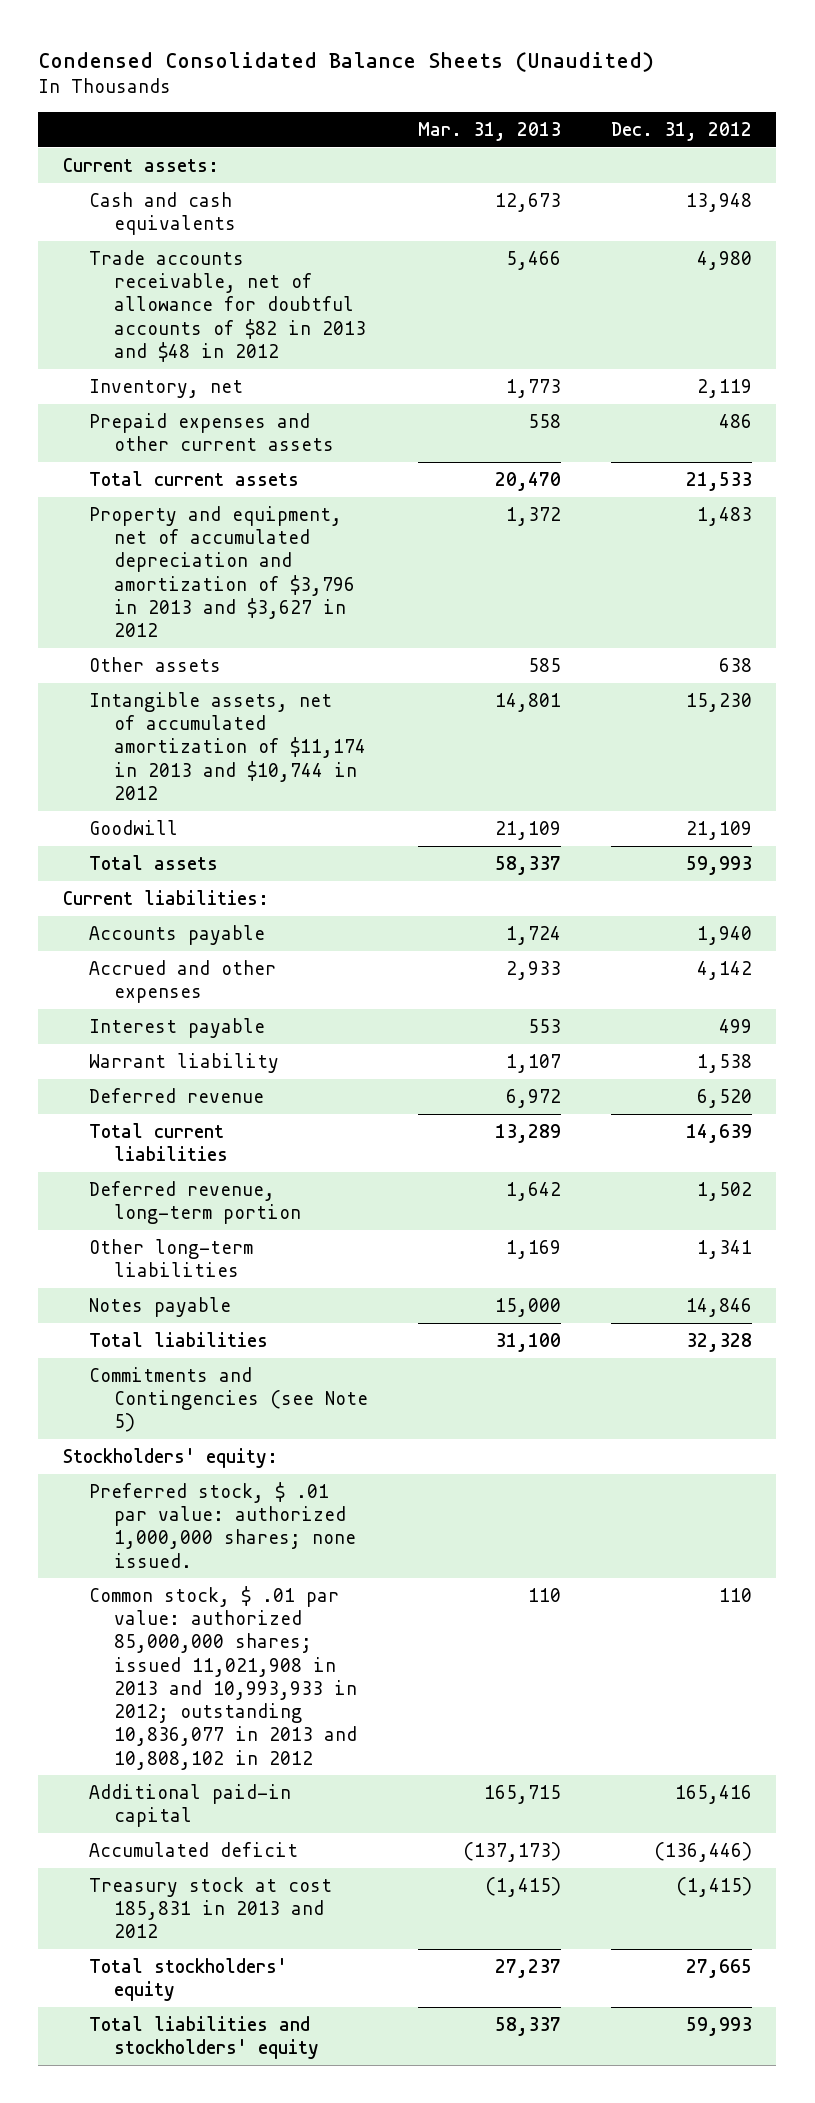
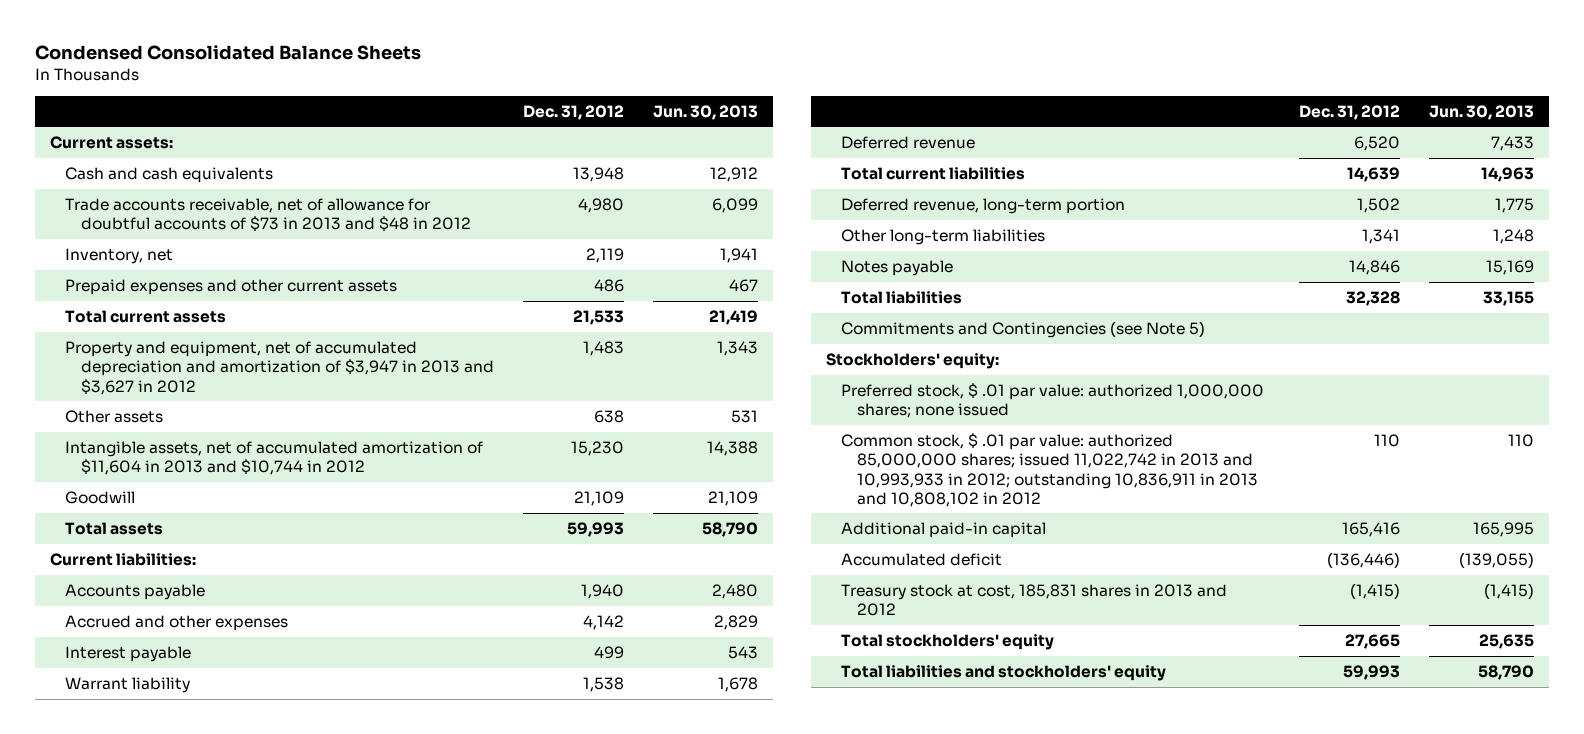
[38,51,655,72] Condensed Consolidated Balance Sheets (Unaudited) -> [35,45,422,61] Condensed Consolidated Balance Sheets
[417,121,561,141] Mar. 31, 2013 -> none
none -> [652,104,758,120] Jun. 30, 2013
[88,249,367,362] Trade accounts receivable, net of allowance for doubtful accounts of $82 in 2013 and $48 in 2012 -> [65,197,471,232] Trade accounts receivable, net of allowance for doubtful accounts of $73 in 2013 and $48 in 2012
[88,505,356,638] Property and equipment, net of accumulated depreciation and amortization of $3,796 in 2013 and $3,627 in 2012 -> [65,340,494,395] Property and equipment, net of accumulated depreciation and amortization of $3,947 in 2013 and $3,627 in 2012
[88,691,367,800] Intangible assets, net of accumulated amortization of $11,174 in 2013 and $10,744 in 2012 -> [65,440,484,476] Intangible assets, net of accumulated amortization of $11,604 in 2013 and $10,744 in 2012
[88,1481,357,1568] Preferred stock, $ .01 par value: authorized 1,000,000 shares; none issued. -> [841,382,1265,419] Preferred stock, $ .01 par value: authorized 1,000,000 shares; none issued
[88,1585,358,1770] Common stock, $ .01 par value: authorized 85,000,000 shares; issued 11,021,908 in 2013 and 10,993,933 in 2012; outstanding 10,836,077 in 2013 and 10,808,102 in 2012 -> [841,432,1258,507] Common stock, $ .01 par value: authorized 85,000,000 shares; issued 11,022,742 in 2013 and 10,993,933 in 2012; outstanding 10,836,911 in 2013 and 10,808,102 in 2012
[88,1876,332,1939] Treasury stock at cost 185,831 in 2013 and 2012 -> [841,583,1228,617] Treasury stock at cost, 185,831 shares in 2013 and 2012

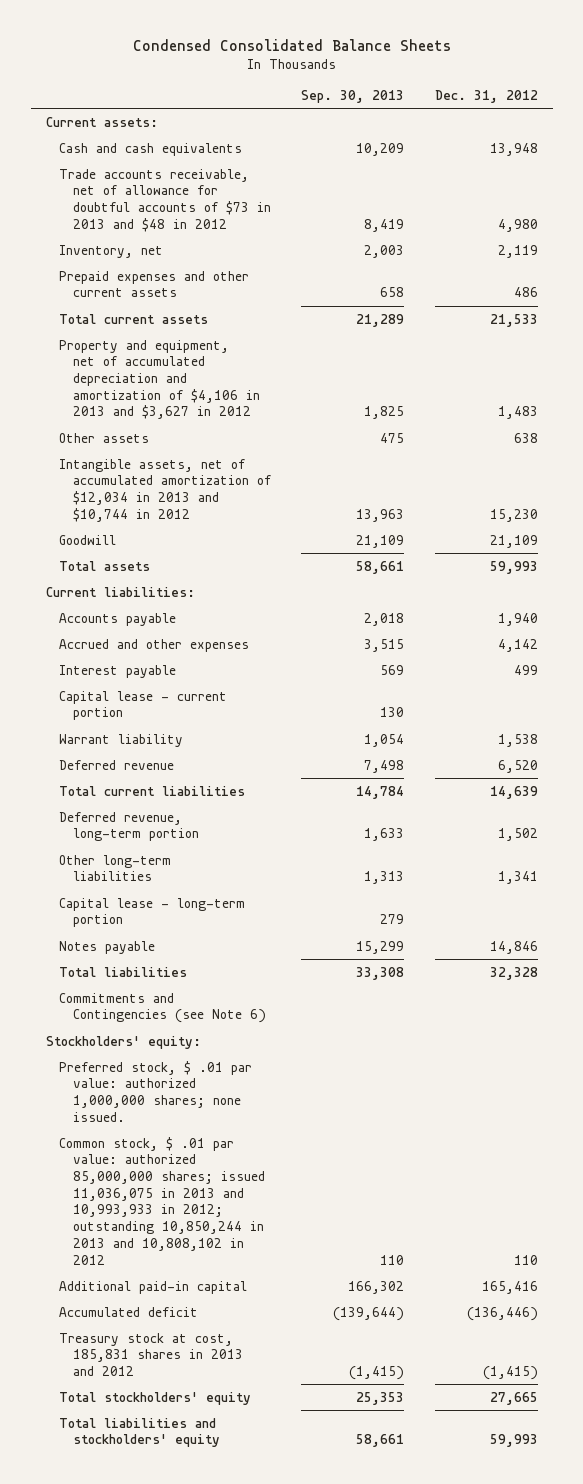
[652,104,758,120] Jun. 30, 2013 -> none
none -> [301,90,405,104] Sep. 30, 2013
[65,340,494,395] Property and equipment, net of accumulated depreciation and amortization of $3,947 in 2013 and $3,627 in 2012 -> [59,339,260,420] Property and equipment, net of accumulated depreciation and amortization of $4,106 in 2013 and $3,627 in 2012
[65,440,484,476] Intangible assets, net of accumulated amortization of $11,604 in 2013 and $10,744 in 2012 -> [59,458,271,522] Intangible assets, net of accumulated amortization of $12,034 in 2013 and $10,744 in 2012
none -> [59,690,228,721] Capital lease - current portion
none -> [59,897,246,928] Capital lease - long-term portion
[841,320,1206,338] Commitments and Contingencies (see Note 5) -> [59,992,266,1024] Commitments and Contingencies (see Note 6)
[841,382,1265,419] Preferred stock, $ .01 par value: authorized 1,000,000 shares; none issued -> [59,1060,253,1122] Preferred stock, $ .01 par value: authorized 1,000,000 shares; none issued.
[841,432,1258,507] Common stock, $ .01 par value: authorized 85,000,000 shares; issued 11,022,742 in 2013 and 10,993,933 in 2012; outstanding 10,836,911 in 2013 and 10,808,102 in 2012 -> [59,1136,265,1265] Common stock, $ .01 par value: authorized 85,000,000 shares; issued 11,036,075 in 2013 and 10,993,933 in 2012; outstanding 10,850,244 in 2013 and 10,808,102 in 2012

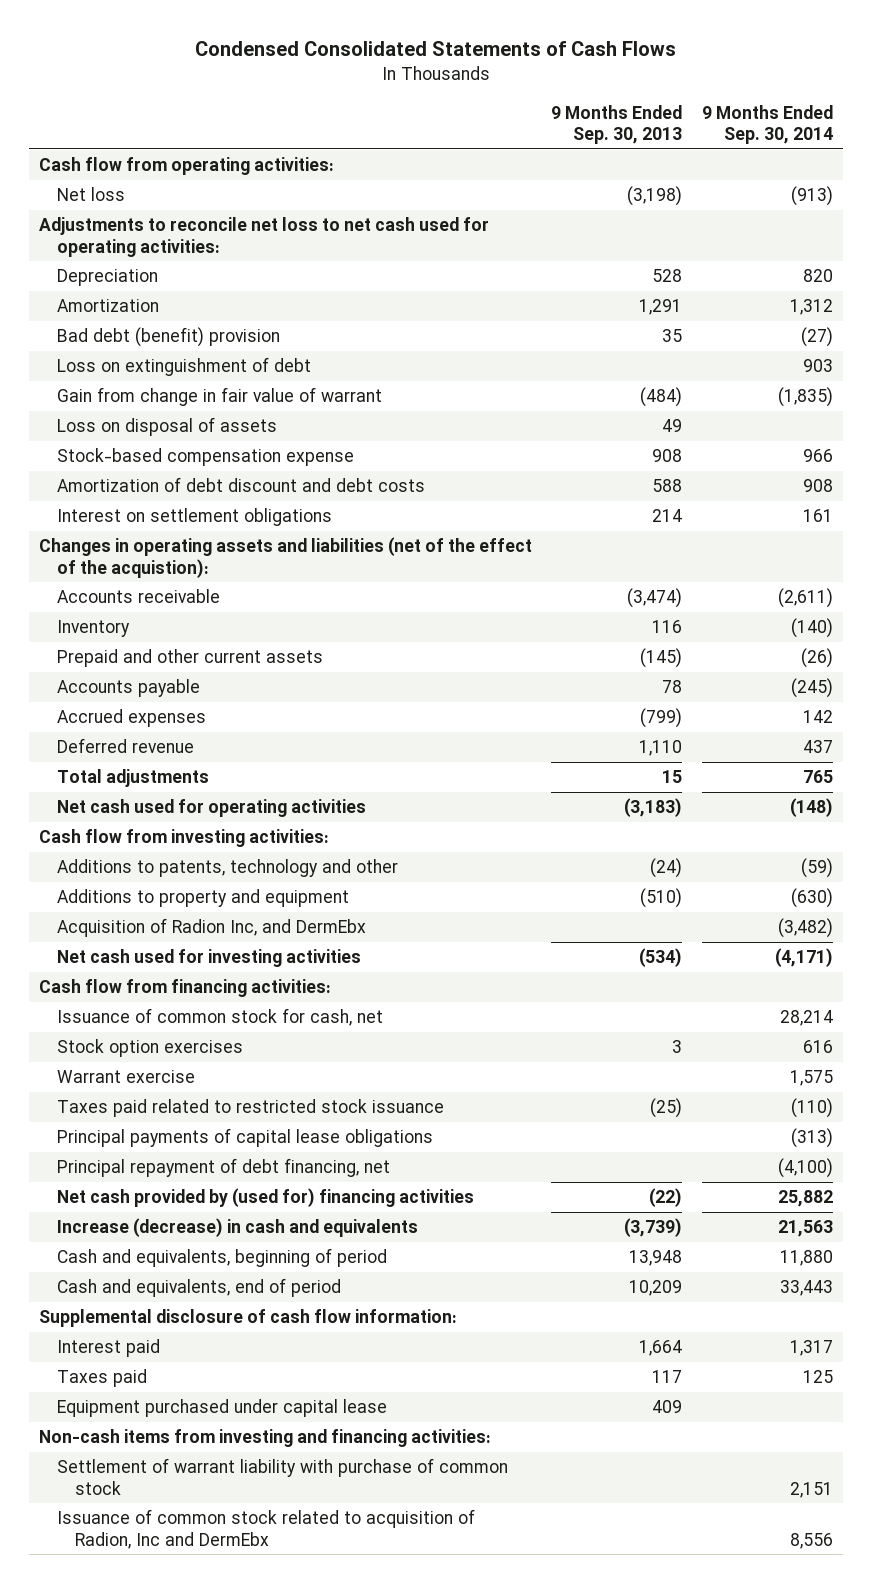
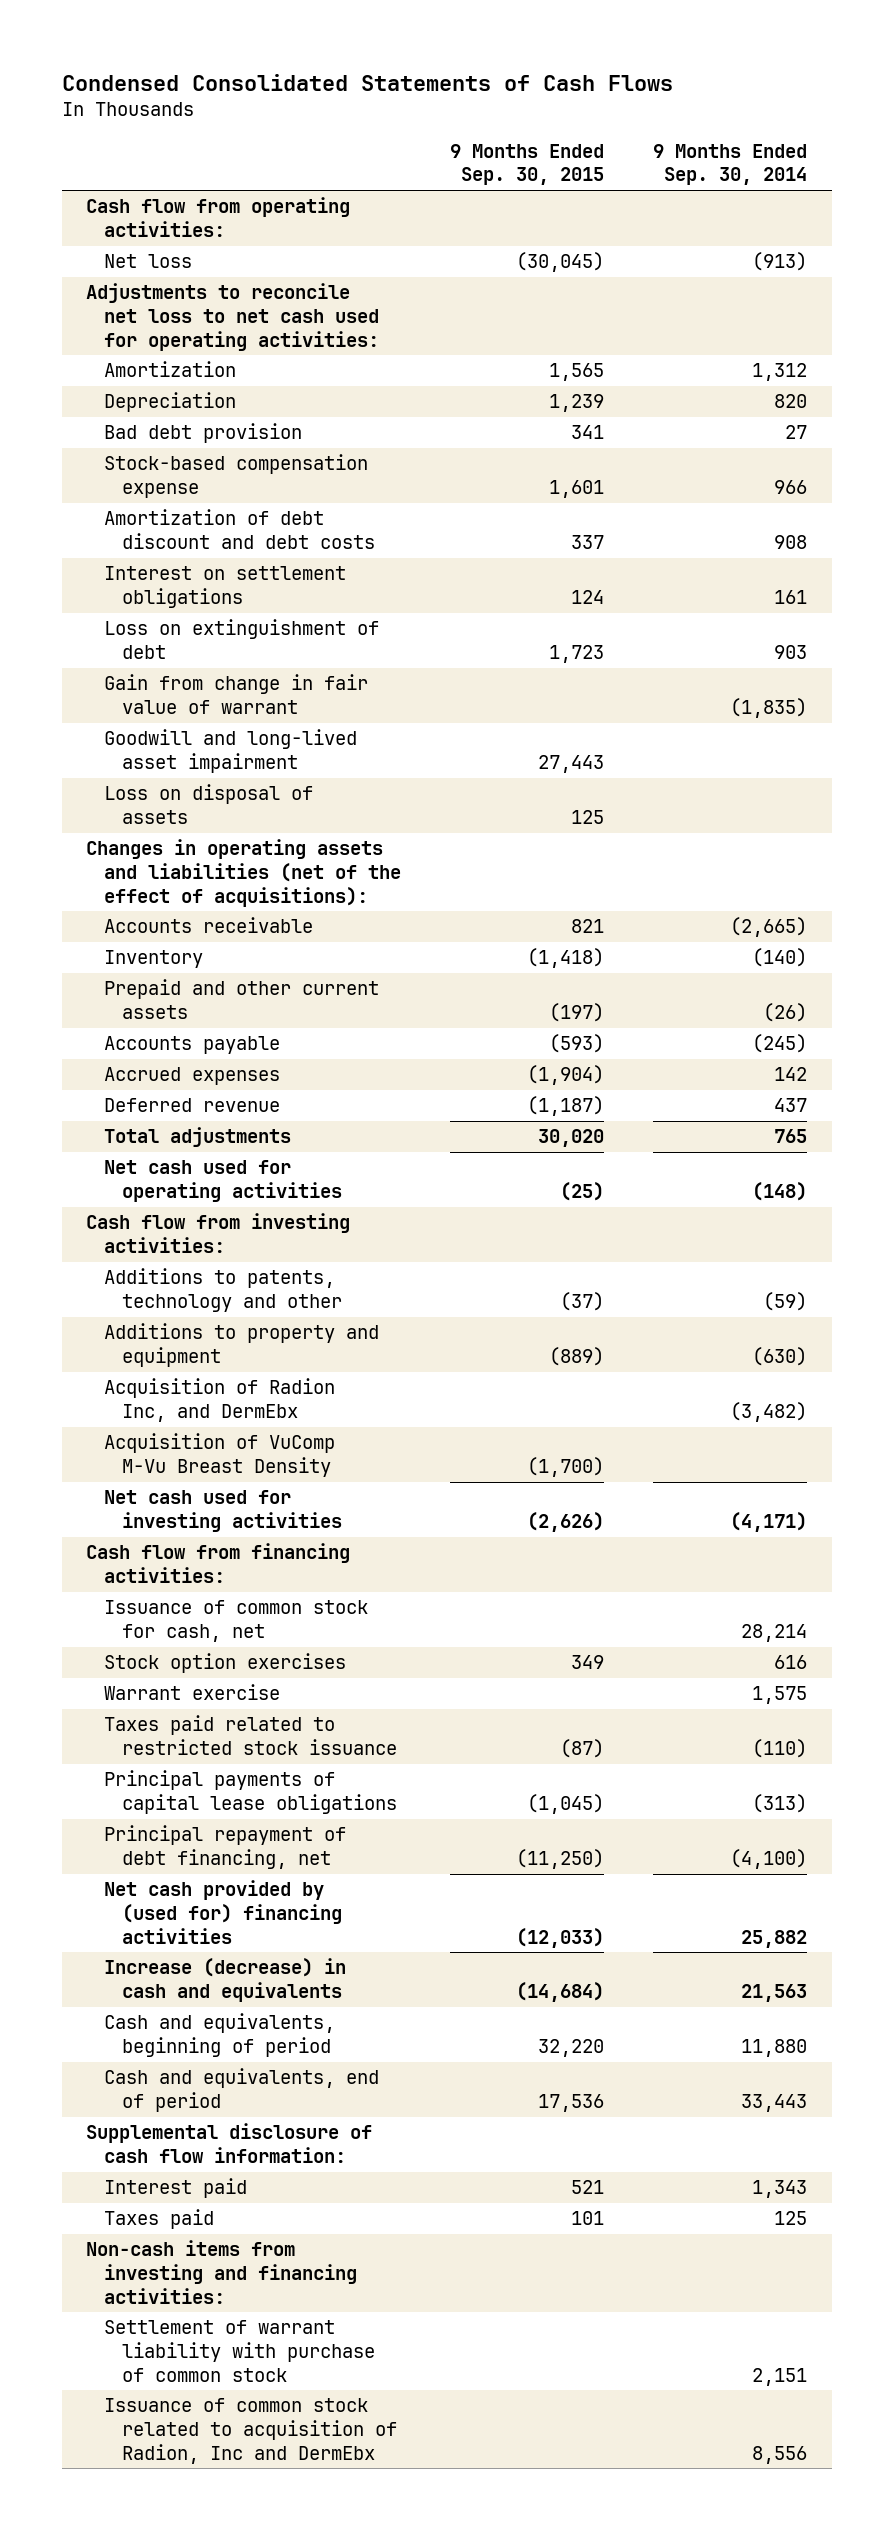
[551,104,683,144] 9 Months Ended Sep. 30, 2013 -> none
none -> [450,143,605,186] 9 Months Ended Sep. 30, 2015
[56,269,158,287] Depreciation -> [104,392,237,413] Depreciation
[56,327,280,348] Bad debt (benefit) provision -> [104,423,303,444] Bad debt provision
[800,327,833,348] (27) -> [785,425,808,440] 27
[56,357,311,377] Loss on extinguishment of debt -> [104,619,380,660] Loss on extinguishment of debt
[56,387,382,407] Gain from change in fair value of warrant -> [104,674,369,715] Gain from change in fair value of warrant
none -> [104,729,358,774] Goodwill and long-lived asset impairment
[56,417,277,437] Loss on disposal of assets -> [104,784,314,825] Loss on disposal of assets
[38,537,532,578] Changes in operating assets and liabilities (net of the effect of the acquistion): -> [86,839,402,907] Changes in operating assets and liabilities (net of the effect of acquisitions):
[777,588,833,609] (2,611) -> [730,917,808,938] (2,665)
none -> [104,1433,336,1478] Acquisition of VuComp M-Vu Breast Density
[789,1340,833,1357] 1,317 -> [752,2180,808,2199] 1,343
[56,1399,387,1418] Equipment purchased under capital lease -> none

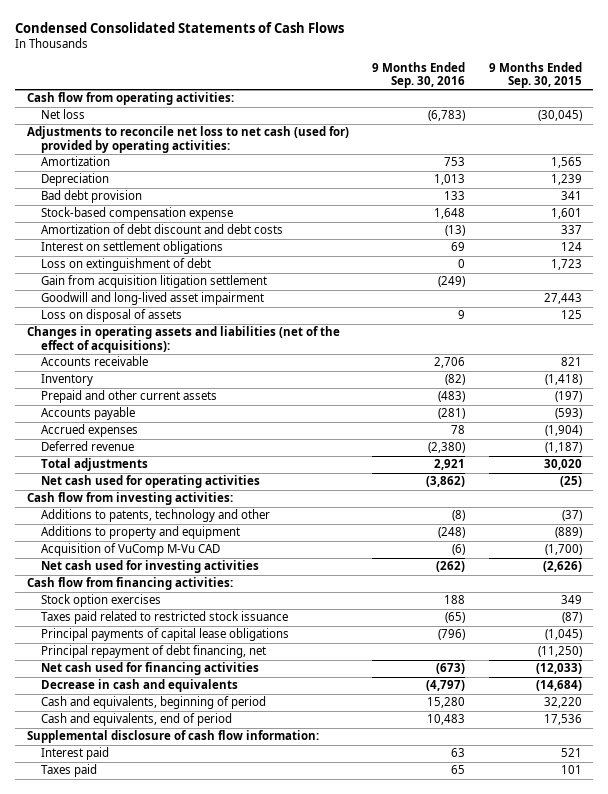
[653,143,808,186] 9 Months Ended Sep. 30, 2014 -> none
none -> [372,61,466,88] 9 Months Ended Sep. 30, 2016
[86,283,380,351] Adjustments to reconcile net loss to net cash used for operating activities: -> [26,126,349,153] Adjustments to reconcile net loss to net cash (used for) provided by operating activities:
[104,674,369,715] Gain from change in fair value of warrant -> none
none -> [40,275,267,289] Gain from acquisition litigation settlement
[104,1378,336,1423] Acquisition of Radion Inc, and DermEbx -> none
[104,1433,336,1478] Acquisition of VuComp M-Vu Breast Density -> [40,543,220,557] Acquisition of VuComp M-Vu CAD
[104,1600,369,1643] Issuance of common stock for cash, net -> none
[104,1684,281,1701] Warrant exercise -> none
[104,1880,343,1944] Net cash provided by (used for) financing activities -> [40,662,259,676] Net cash used for financing activities
[104,1958,347,2003] Increase (decrease) in cash and equivalents -> [40,679,238,693] Decrease in cash and equivalents
[86,2240,358,2304] Non-cash items from investing and financing activities: -> none
[104,2320,376,2382] Settlement of warrant liability with purchase of common stock -> none
[104,2398,398,2464] Issuance of common stock related to acquisition of Radion, Inc and DermEbx -> none

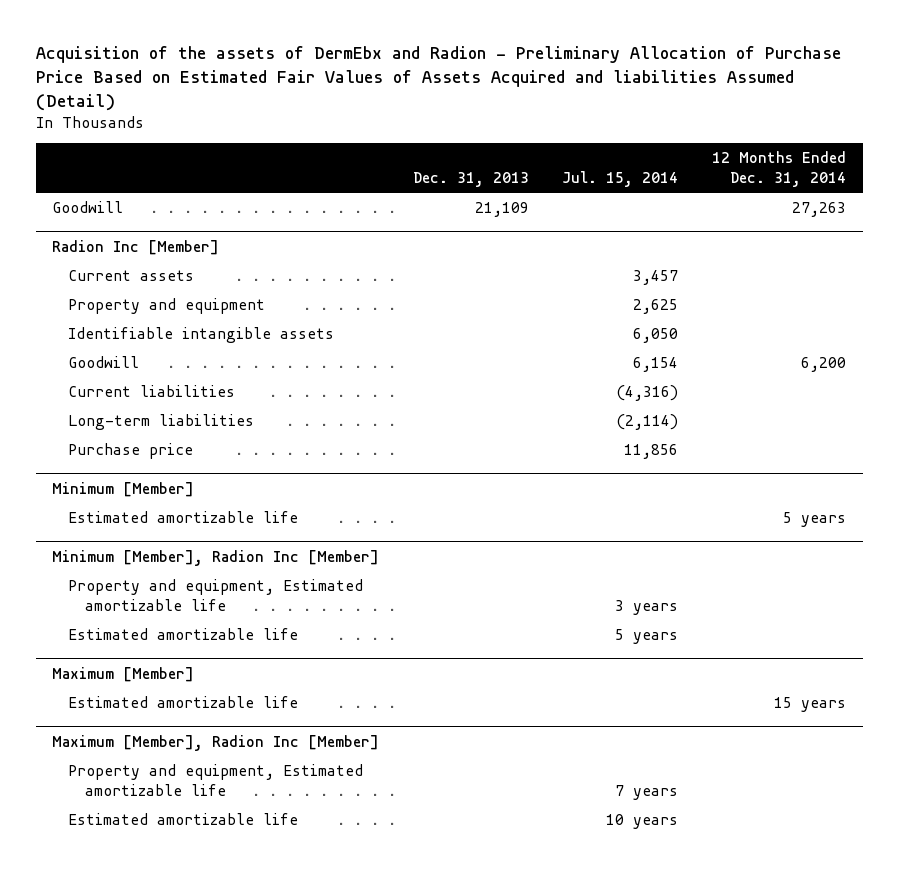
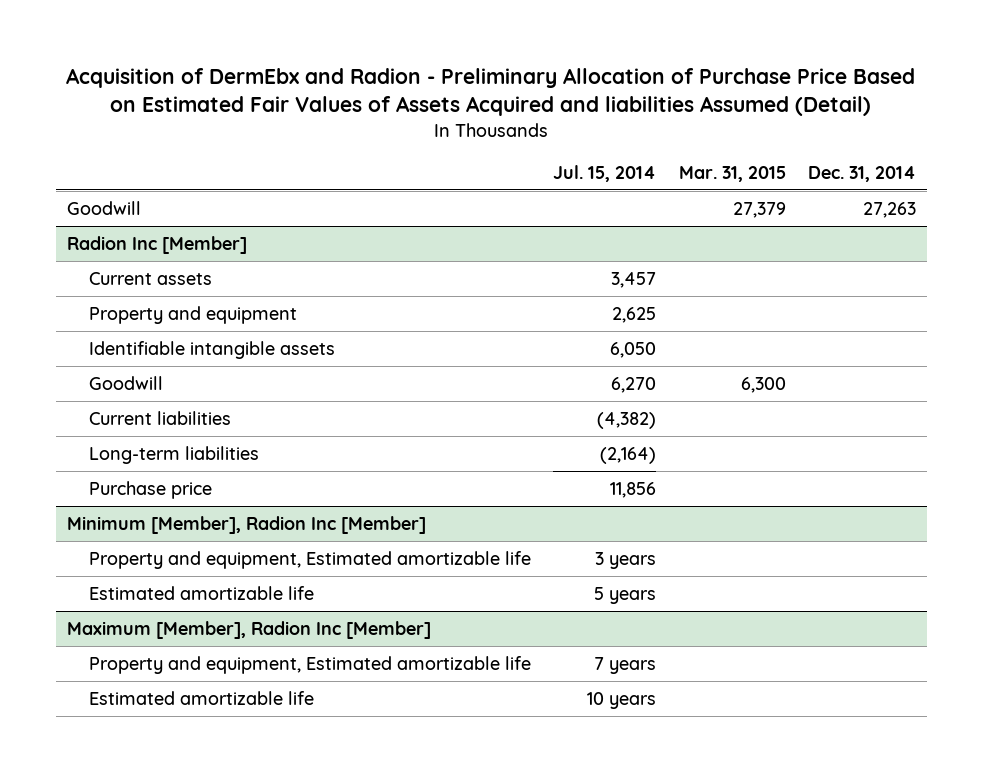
[35,46,841,112] Acquisition of the assets of DermEbx and Radion - Preliminary Allocation of Purchase Price Based on Estimated Fair Values of Assets Acquired and liabilities Assumed (Detail) -> [66,67,916,117] Acquisition of DermEbx and Radion - Preliminary Allocation of Purchase Price Based on Estimated Fair Values of Assets Acquired and liabilities Assumed (Detail)
[412,171,529,187] Dec. 31, 2013 -> none
[711,151,846,187] 12 Months Ended Dec. 31, 2014 -> none
none -> [678,165,786,182] Mar. 31, 2015
none -> [808,165,917,182] Dec. 31, 2014
[633,356,679,372] 6,154 -> [611,376,657,393] 6,270
[616,384,679,401] (4,316) -> [597,411,657,429] (4,382)
[616,413,679,430] (2,114) -> [600,446,657,464] (2,164)
[52,481,195,497] Minimum [Member] -> none
[68,510,299,523] Estimated amortizable life -> none
[52,666,195,682] Maximum [Member] -> none
[68,695,299,708] Estimated amortizable life -> none

